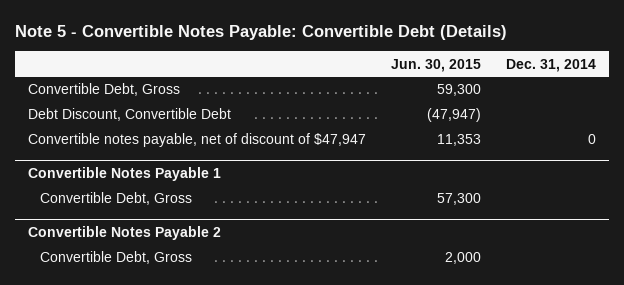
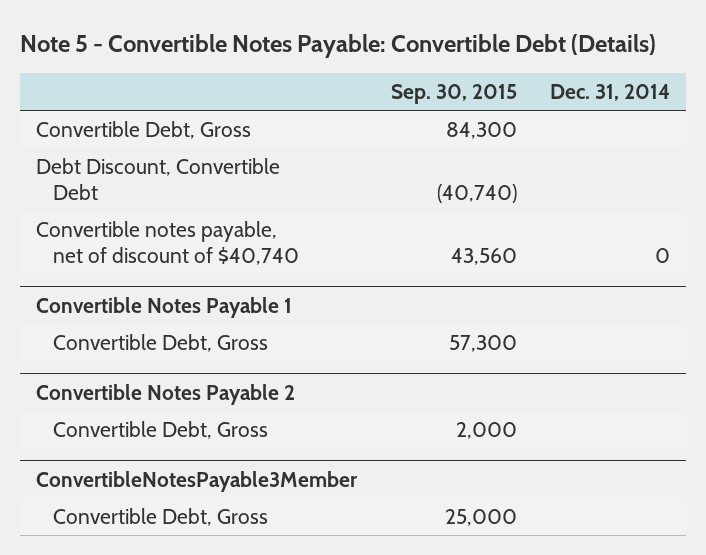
[390,58,481,72] Jun. 30, 2015 -> none
none -> [390,83,517,104] Sep. 30, 2015
[27,133,366,148] Convertible notes payable, net of discount of $47,947 -> [36,220,299,265] Convertible notes payable, net of discount of $40,740
none -> [36,470,359,492] ConvertibleNotesPayable3Member
none -> [52,507,268,526] Convertible Debt, Gross

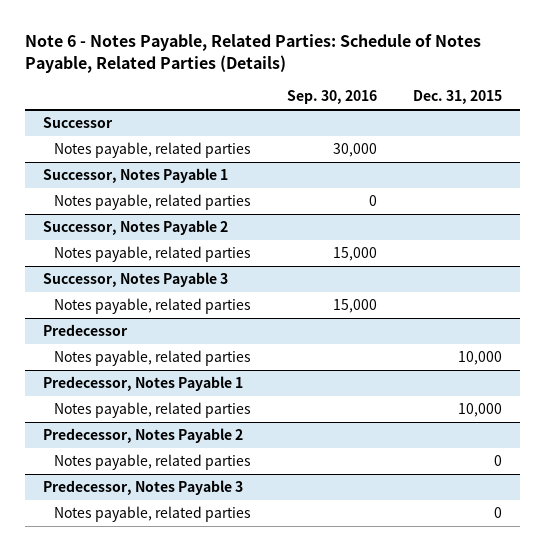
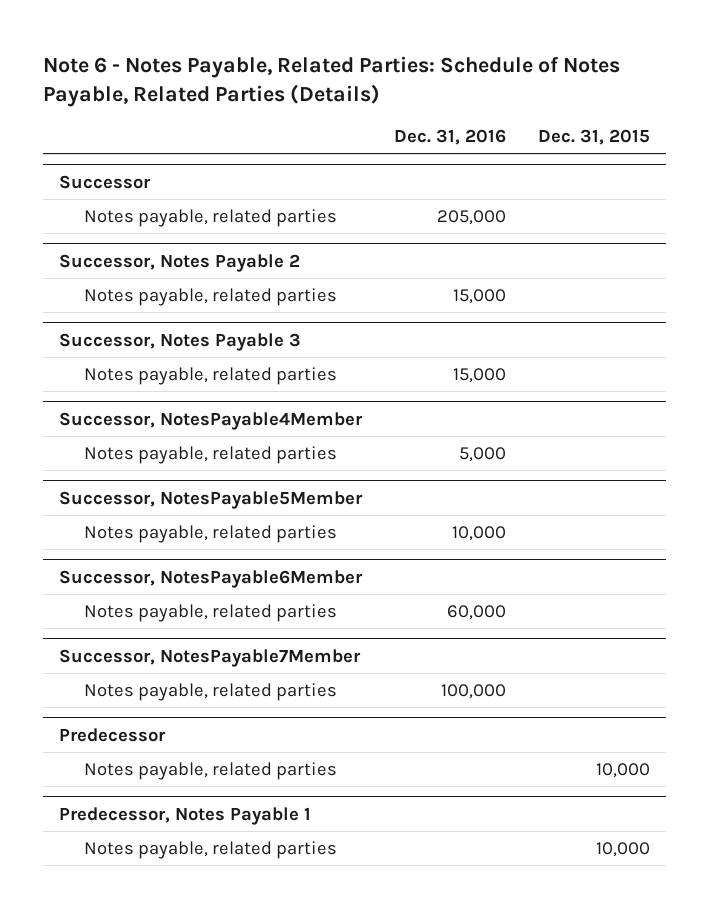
[287,90,378,105] Sep. 30, 2016 -> none
none -> [394,129,507,146] Dec. 31, 2016
[42,168,228,184] Successor, Notes Payable 1 -> none
[54,194,252,211] Notes payable, related parties -> none
none -> [59,411,364,430] Successor, NotesPayable4Member
none -> [83,445,337,464] Notes payable, related parties
none -> [59,490,364,509] Successor, NotesPayable5Member
none -> [83,524,337,543] Notes payable, related parties
none -> [59,569,364,588] Successor, NotesPayable6Member
none -> [83,603,337,622] Notes payable, related parties
none -> [59,648,362,667] Successor, NotesPayable7Member
none -> [83,682,337,701] Notes payable, related parties
[42,428,243,444] Predecessor, Notes Payable 2 -> none
[54,454,252,471] Notes payable, related parties -> none
[42,480,243,496] Predecessor, Notes Payable 3 -> none
[54,506,252,523] Notes payable, related parties -> none

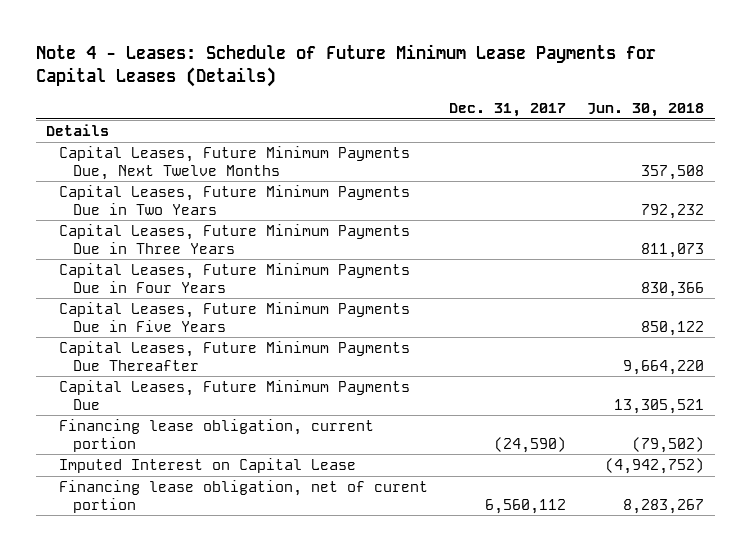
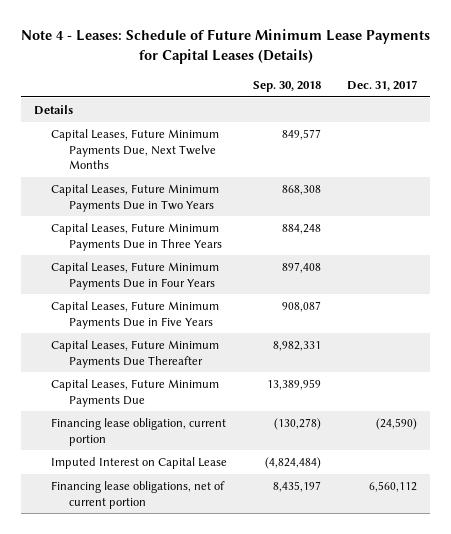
[587,102,705,117] Jun. 30, 2018 -> none
none -> [253,80,322,92] Sep. 30, 2018
[59,480,429,513] Financing lease obligation, net of curent portion -> [51,481,226,509] Financing lease obligations, net of current portion

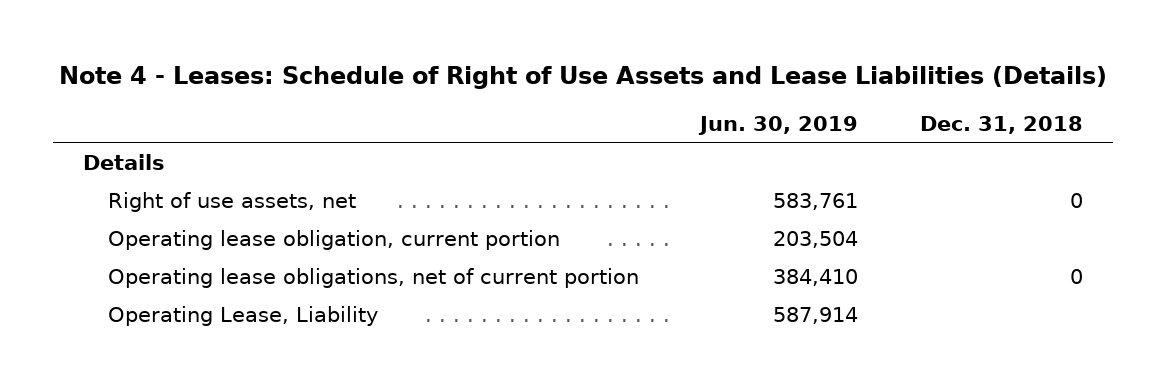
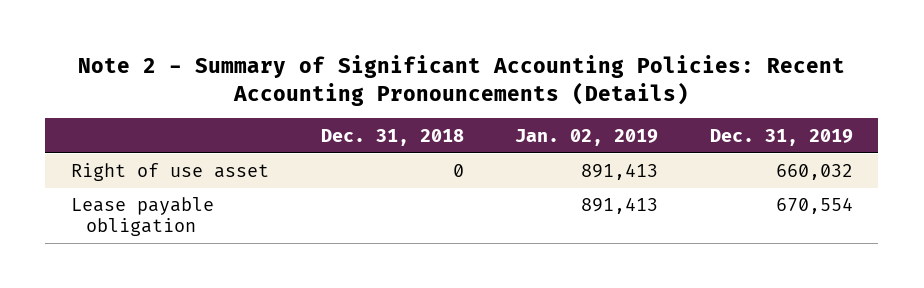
[58,66,1107,90] Note 4 - Leases: Schedule of Right of Use Assets and Lease Liabilities (Details) -> [77,55,845,106] Note 2 - Summary of Significant Accounting Policies: Recent Accounting Pronouncements (Details)
[698,116,859,136] Jun. 30, 2019 -> none
none -> [515,128,659,146] Jan. 02, 2019
none -> [709,128,853,146] Dec. 31, 2019
[83,154,166,171] Details -> none
[108,230,561,251] Operating lease obligation, current portion -> none
[108,268,640,289] Operating lease obligations, net of current portion -> none
[108,192,357,213] Right of use assets, net -> [71,163,270,182] Right of use asset
[108,306,379,327] Operating Lease, Liability -> [71,197,215,237] Lease payable obligation

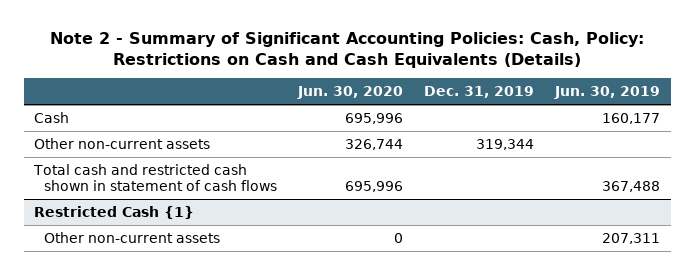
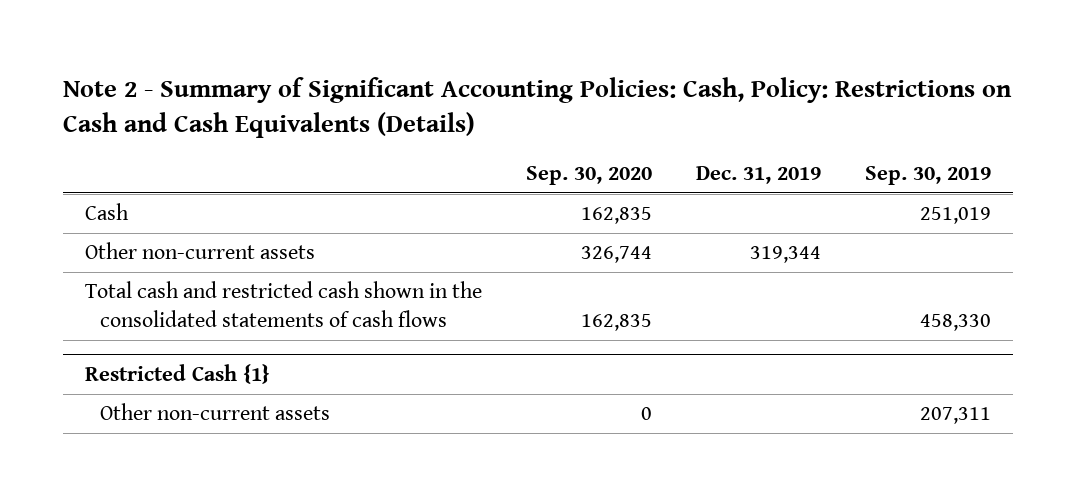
[297,86,404,100] Jun. 30, 2020 -> none
[554,86,661,100] Jun. 30, 2019 -> none
none -> [525,166,652,186] Sep. 30, 2020
none -> [864,166,991,186] Sep. 30, 2019
[33,163,278,192] Total cash and restricted cash shown in statement of cash flows -> [84,281,482,328] Total cash and restricted cash shown in the consolidated statements of cash flows

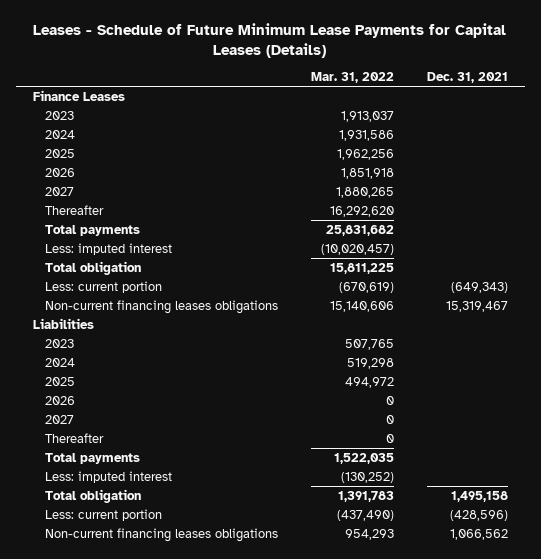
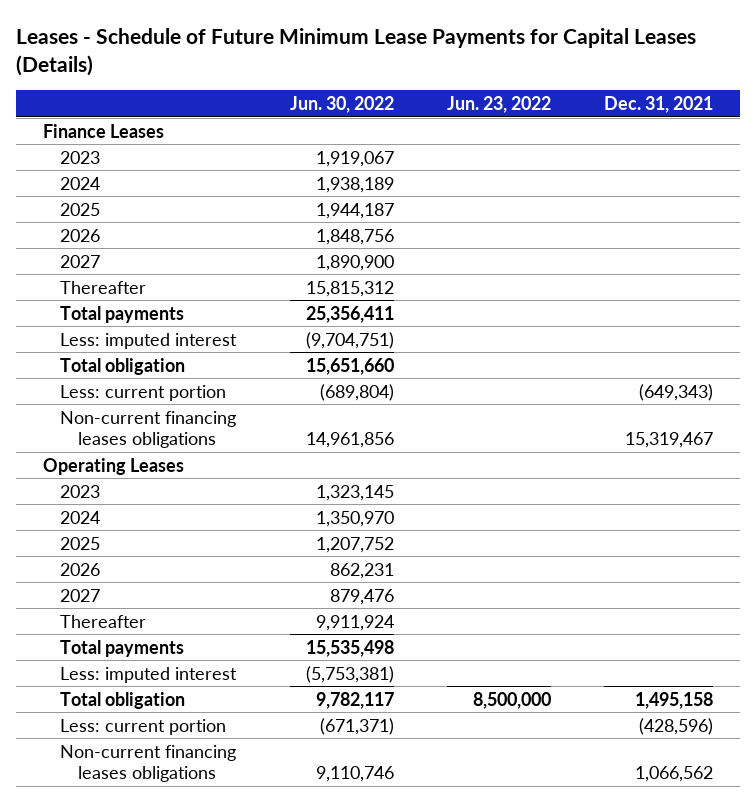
[311,71,395,83] Mar. 31, 2022 -> none
none -> [289,95,394,113] Jun. 30, 2022
none -> [446,95,551,113] Jun. 23, 2022
[32,317,94,329] Liabilities -> [42,457,184,475] Operating Leases

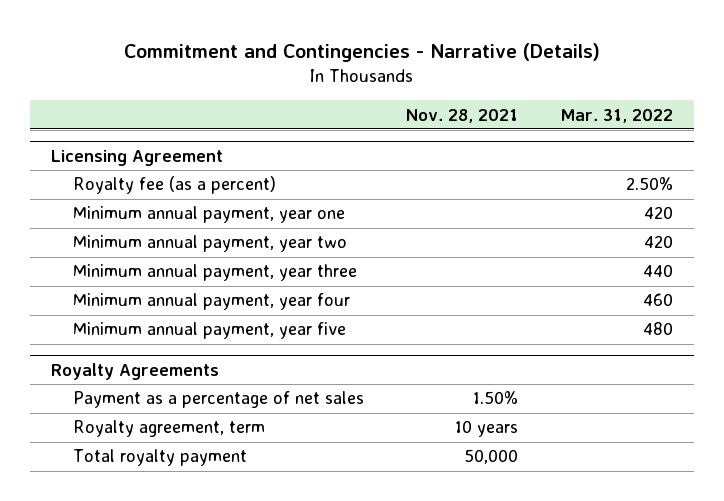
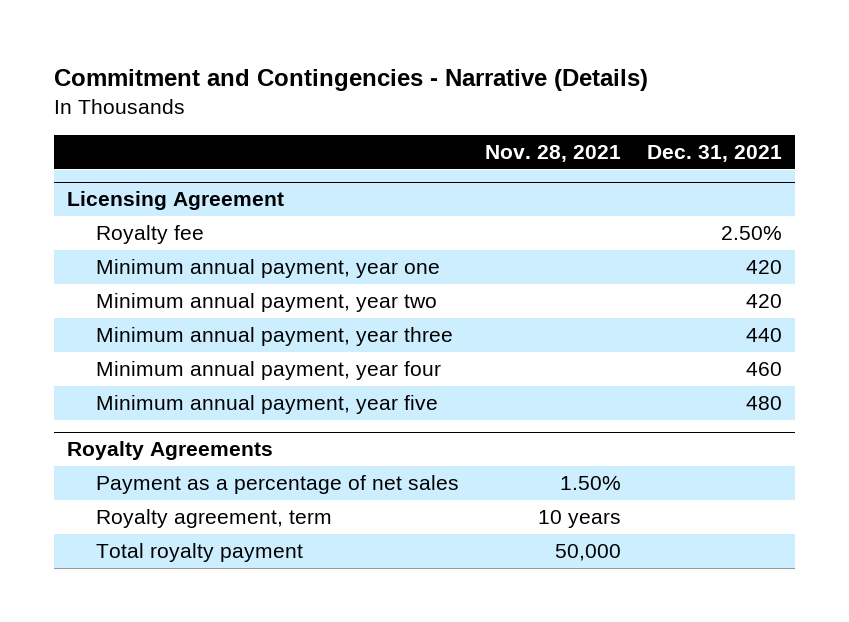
[559,108,673,123] Mar. 31, 2022 -> none
none -> [646,145,782,163] Dec. 31, 2021
[72,176,276,195] Royalty fee (as a percent) -> [95,224,204,244] Royalty fee

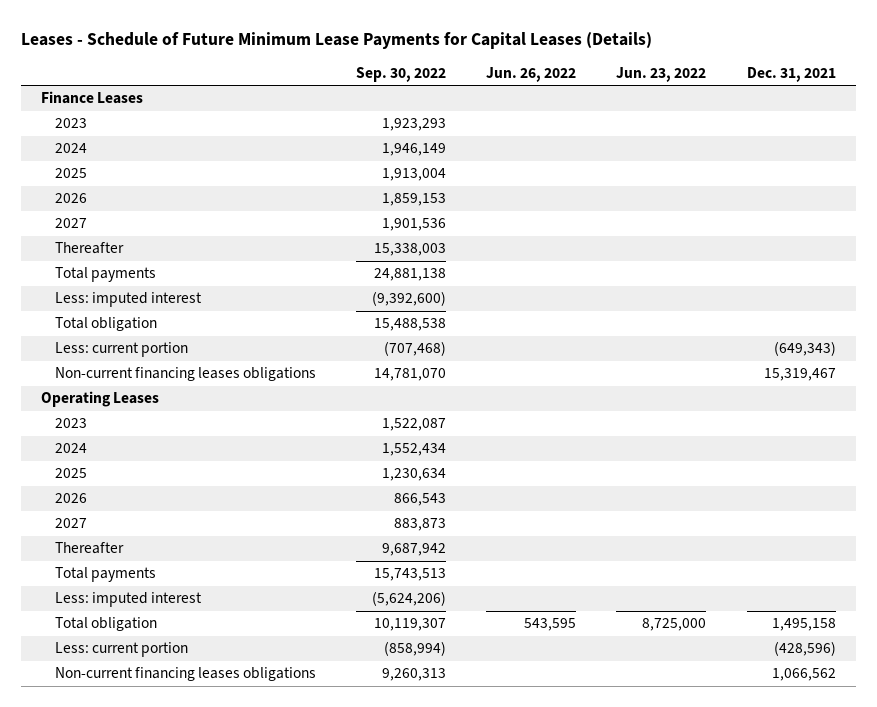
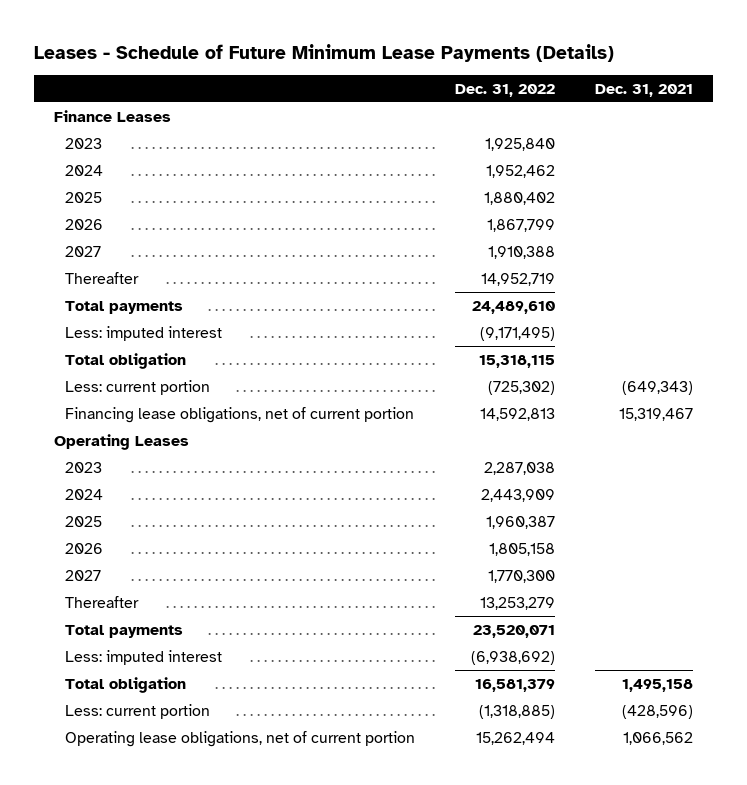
[21,31,653,49] Leases - Schedule of Future Minimum Lease Payments for Capital Leases (Details) -> [33,43,614,62] Leases - Schedule of Future Minimum Lease Payments (Details)
[356,66,447,82] Sep. 30, 2022 -> none
[486,66,577,82] Jun. 26, 2022 -> none
[616,66,707,82] Jun. 23, 2022 -> none
none -> [455,83,556,97] Dec. 31, 2022
[54,367,316,382] Non-current financing leases obligations -> [65,406,415,423] Financing lease obligations, net of current portion
[54,667,316,682] Non-current financing leases obligations -> [65,730,416,747] Operating lease obligations, net of current portion

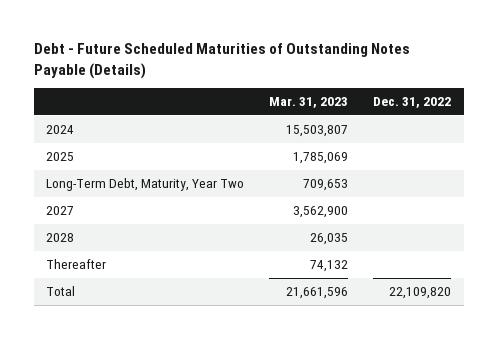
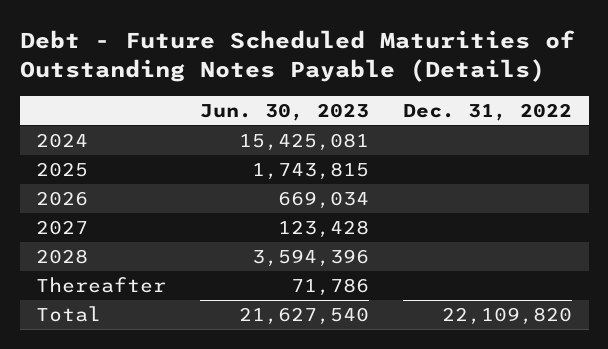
[269,97,349,109] Mar. 31, 2023 -> none
none -> [200,102,370,121] Jun. 30, 2023
[46,177,245,191] Long-Term Debt, Maturity, Year Two -> [36,191,89,207] 2026

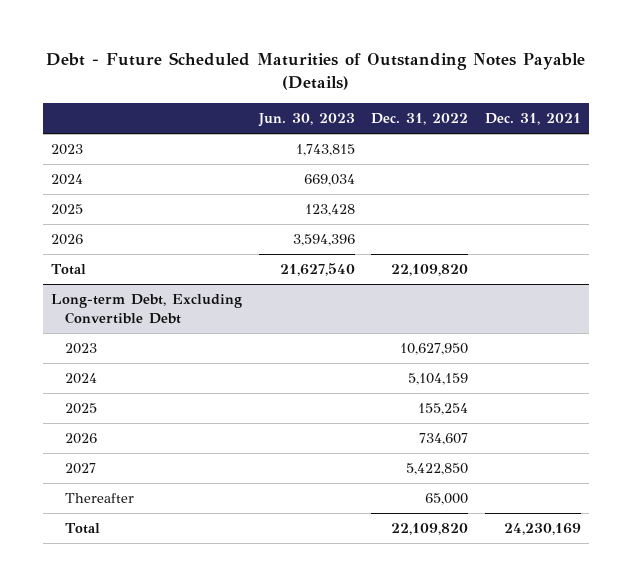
none -> [485,113,582,126] Dec. 31, 2021
[36,220,89,236] 2027 -> none
[36,249,89,265] 2028 -> none
[36,277,167,294] Thereafter -> none
none -> [50,144,83,156] 2023
[239,133,370,152] 15,425,081 -> [303,174,355,187] 669,034
[252,162,370,181] 1,743,815 -> [304,204,355,217] 123,428
[278,191,370,210] 669,034 -> [292,234,355,247] 3,594,396
none -> [50,294,242,325] Long-term Debt, Excluding Convertible Debt
none -> [64,343,97,355] 2023
none -> [64,373,97,385] 2024
none -> [64,403,97,415] 2025
none -> [64,433,97,445] 2026
none -> [64,463,96,475] 2027
none -> [64,493,134,504] Thereafter
none -> [64,523,100,535] Total

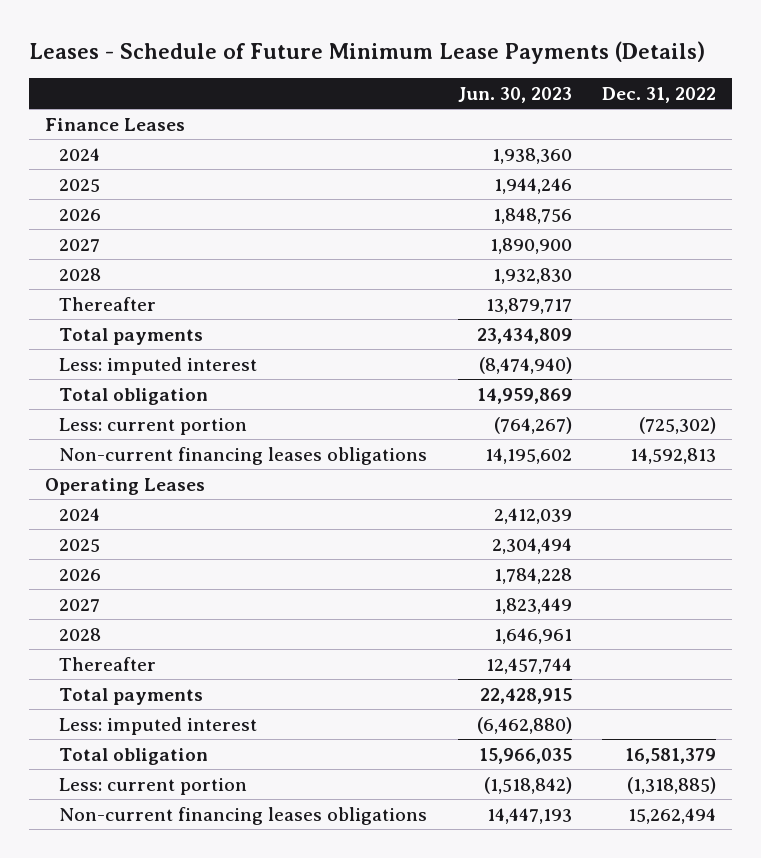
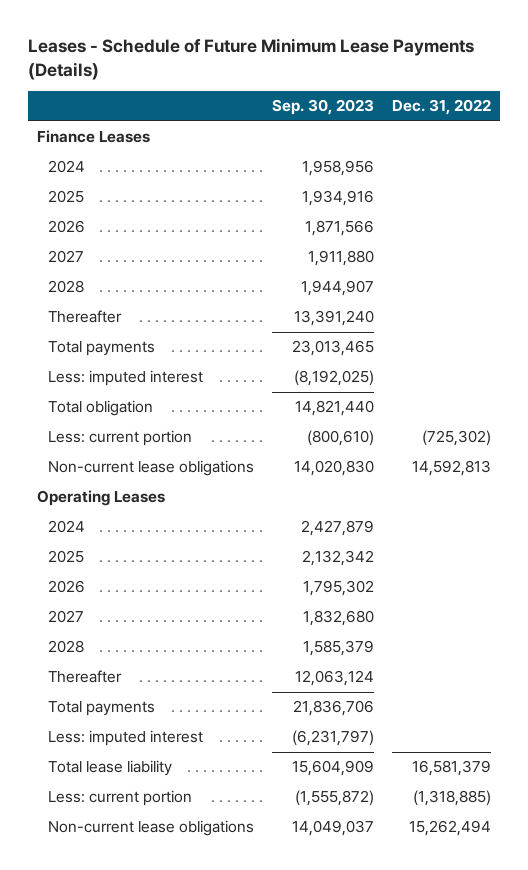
[457,86,572,103] Jun. 30, 2023 -> none
none -> [272,99,375,116] Sep. 30, 2023
[59,446,428,465] Non-current financing leases obligations -> [48,460,255,477] Non-current lease obligations
[59,747,209,765] Total obligation -> [48,760,173,777] Total lease liability
[59,806,428,825] Non-current financing leases obligations -> [48,820,255,837] Non-current lease obligations

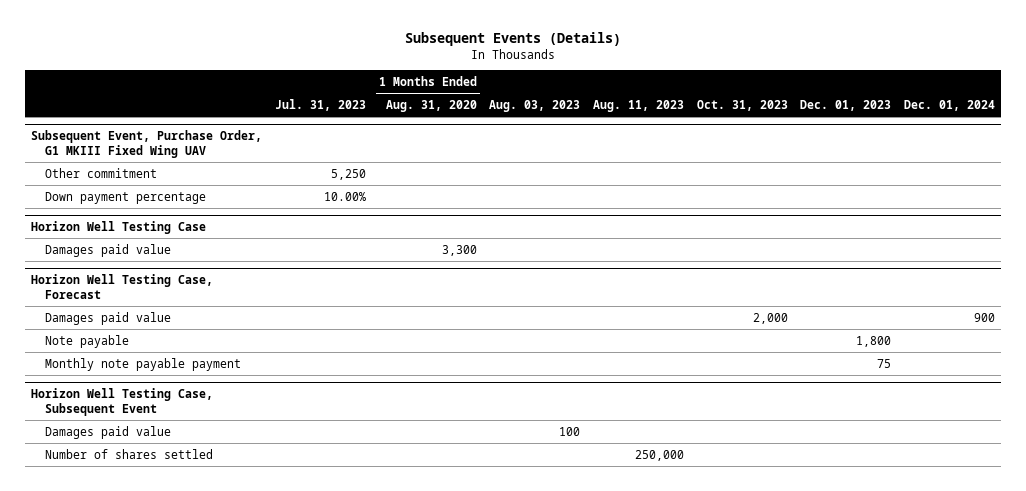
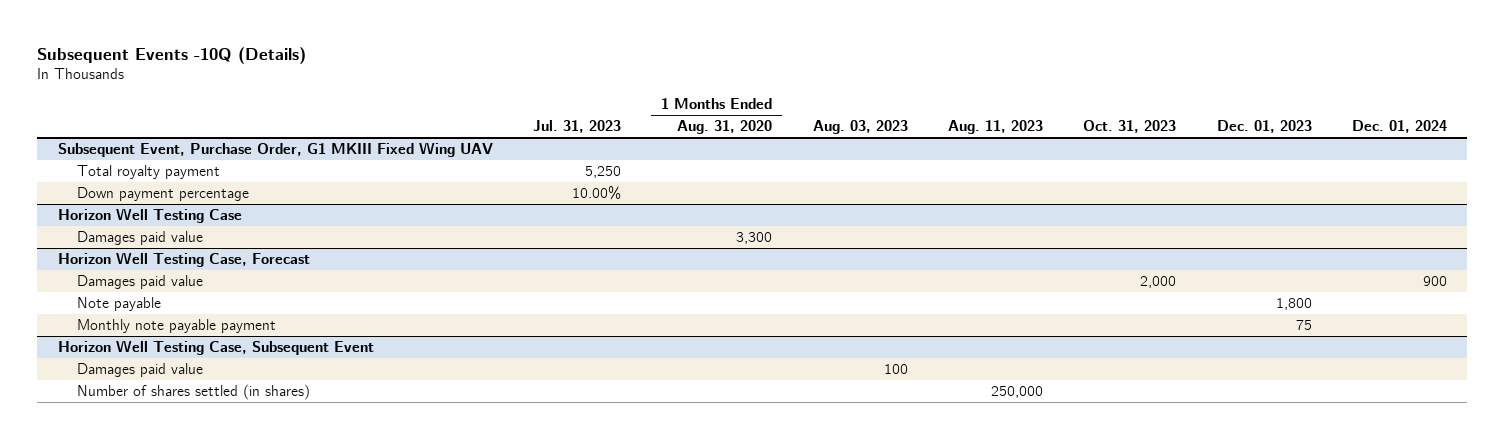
[405,32,622,47] Subsequent Events (Details) -> [37,46,307,64] Subsequent Events -10Q (Details)
[45,167,158,178] Other commitment -> [77,164,221,179] Total royalty payment
[45,448,214,459] Number of shares settled -> [77,383,311,400] Number of shares settled (in shares)

